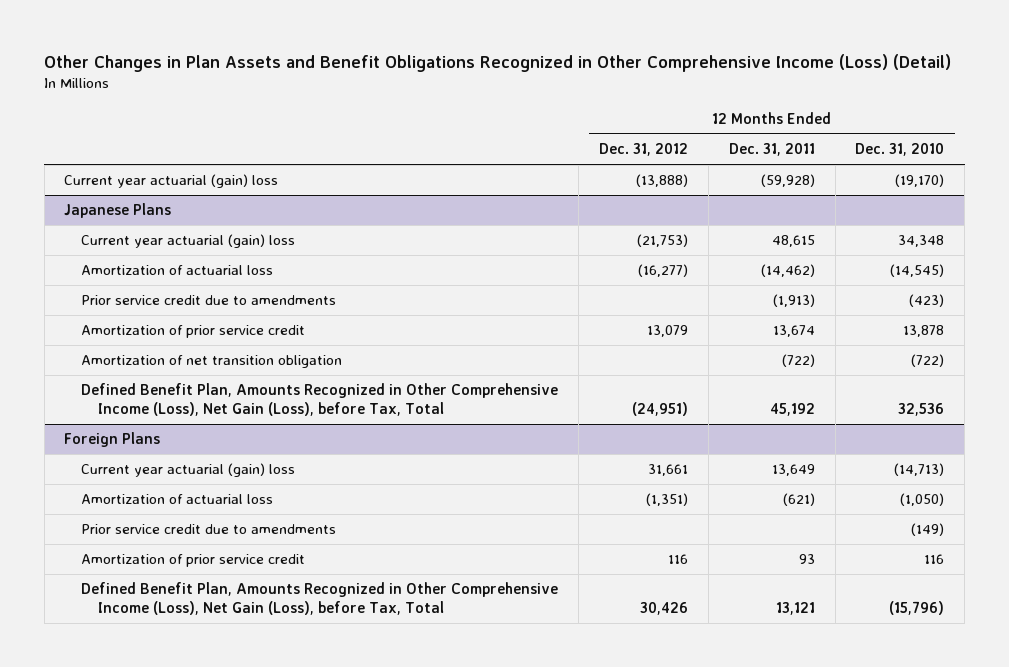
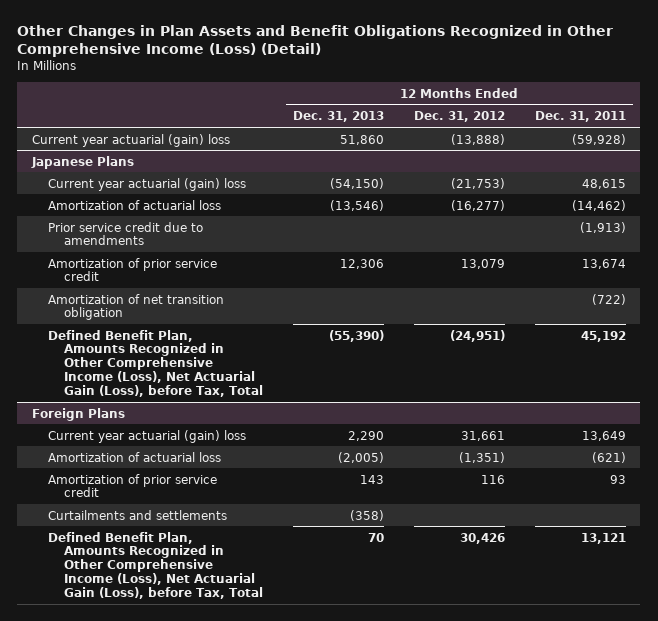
[855,143,945,157] Dec. 31, 2010 -> none
none -> [293,111,385,123] Dec. 31, 2013
[81,383,559,417] Defined Benefit Plan, Amounts Recognized in Other Comprehensive Income (Loss), Net Gain (Loss), before Tax, Total -> [48,329,264,398] Defined Benefit Plan, Amounts Recognized in Other Comprehensive Income (Loss), Net Actuarial Gain (Loss), before Tax, Total
[81,524,337,535] Prior service credit due to amendments -> none
none -> [48,509,228,520] Curtailments and settlements
[81,582,559,616] Defined Benefit Plan, Amounts Recognized in Other Comprehensive Income (Loss), Net Gain (Loss), before Tax, Total -> [48,531,264,600] Defined Benefit Plan, Amounts Recognized in Other Comprehensive Income (Loss), Net Actuarial Gain (Loss), before Tax, Total

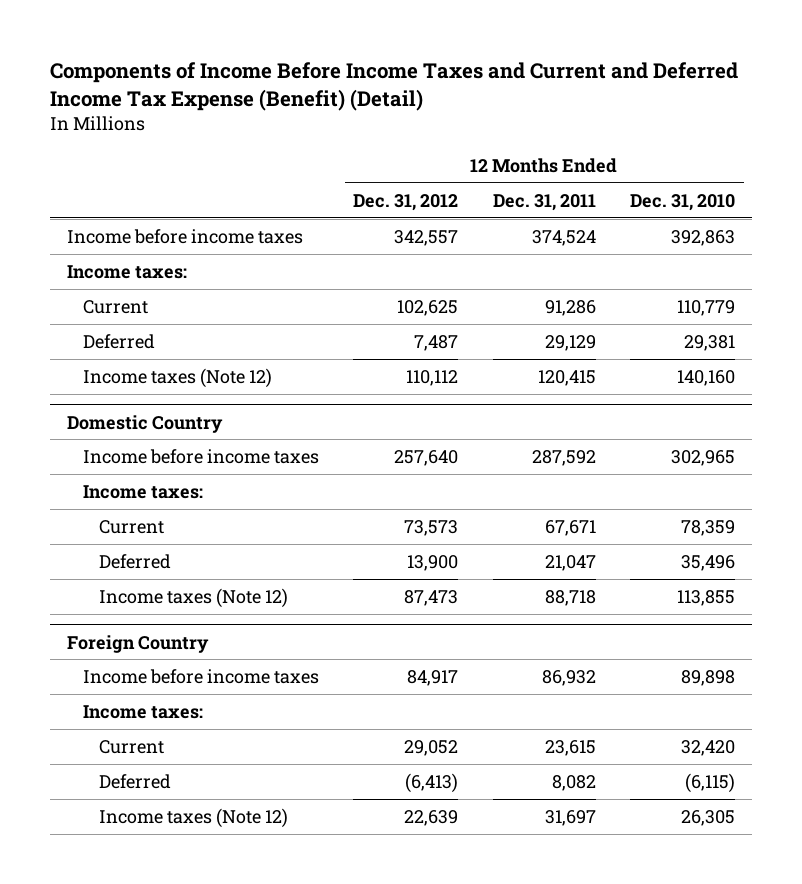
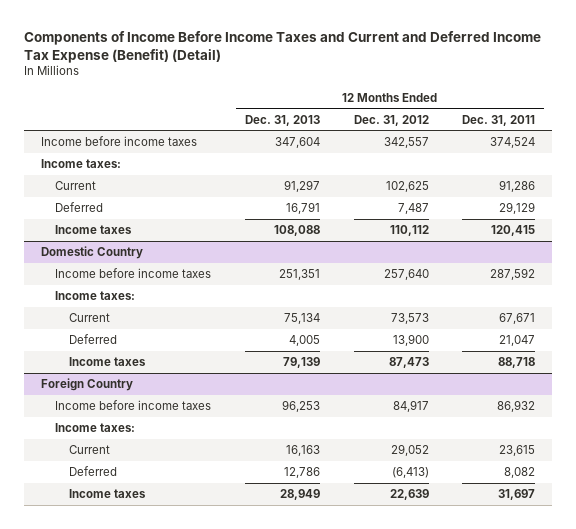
[630,193,736,211] Dec. 31, 2010 -> none
none -> [244,114,320,126] Dec. 31, 2013
[83,367,273,388] Income taxes (Note 12) -> [55,225,133,235] Income taxes
[99,587,289,608] Income taxes (Note 12) -> [69,357,147,367] Income taxes
[99,807,289,828] Income taxes (Note 12) -> [69,489,147,499] Income taxes

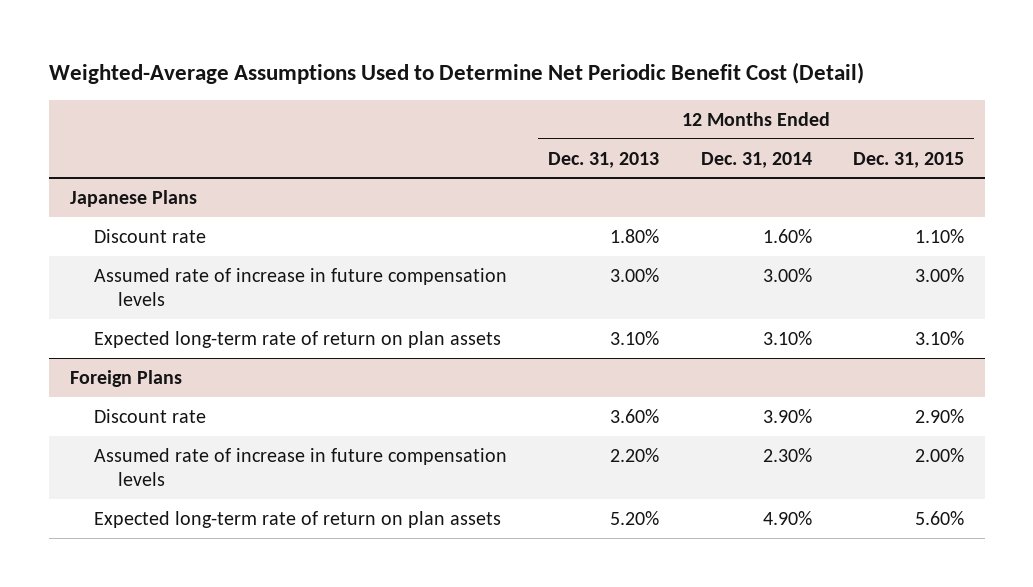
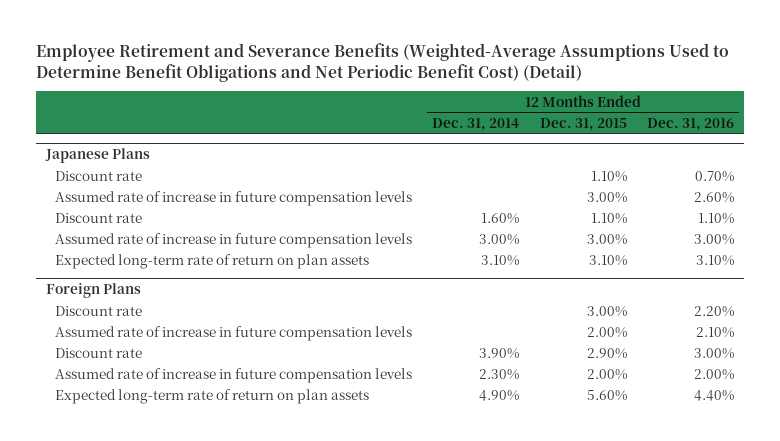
[48,62,864,85] Weighted-Average Assumptions Used to Determine Net Periodic Benefit Cost (Detail) -> [35,42,729,82] Employee Retirement and Severance Benefits (Weighted-Average Assumptions Used to Determine Benefit Obligations and Net Periodic Benefit Cost) (Detail)
[548,151,660,168] Dec. 31, 2013 -> none
none -> [647,118,735,132] Dec. 31, 2016
none -> [55,170,143,181] Discount rate
none -> [55,190,413,206] Assumed rate of increase in future compensation levels
none -> [55,305,143,316] Discount rate
none -> [55,325,413,341] Assumed rate of increase in future compensation levels

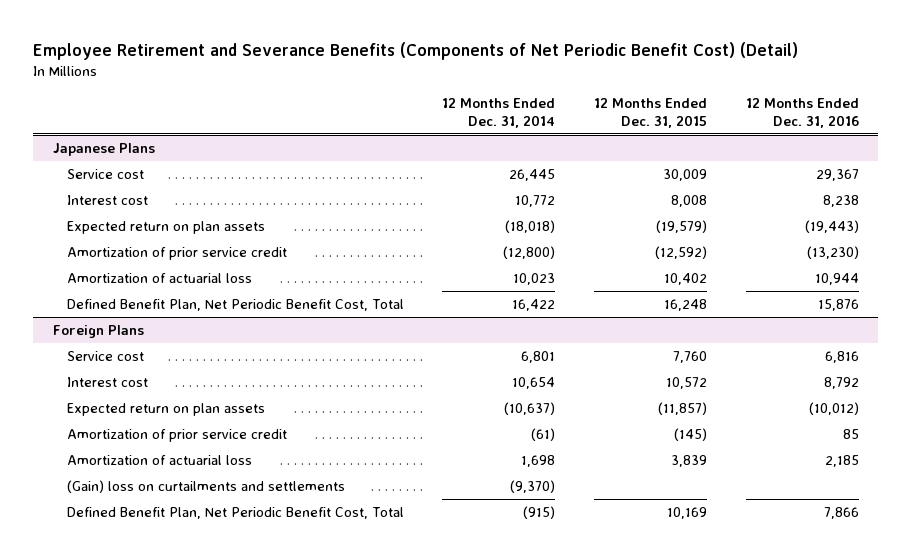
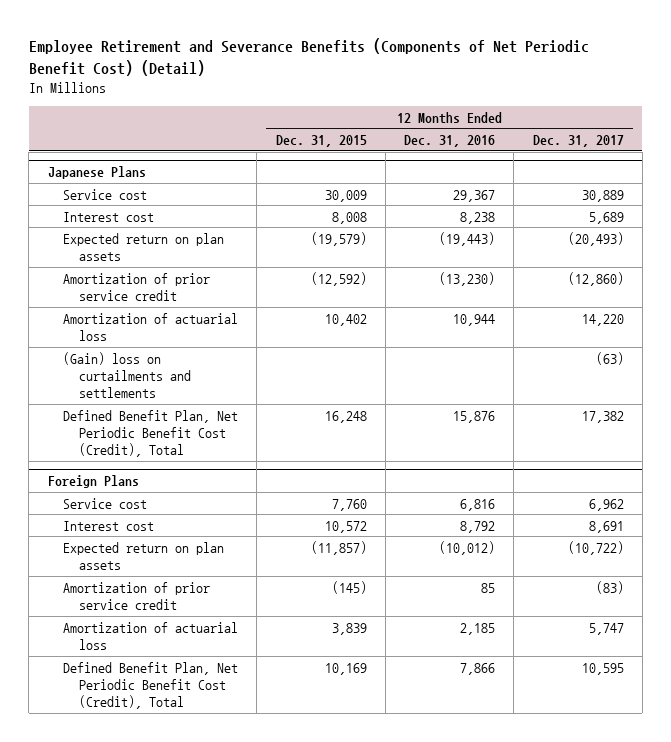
[442,98,556,128] 12 Months Ended Dec. 31, 2014 -> none
none -> [532,134,624,147] Dec. 31, 2017
none -> [63,351,191,399] (Gain) loss on curtailments and settlements
[66,298,404,311] Defined Benefit Plan, Net Periodic Benefit Cost, Total -> [63,409,239,458] Defined Benefit Plan, Net Periodic Benefit Cost (Credit), Total
[66,479,345,493] (Gain) loss on curtailments and settlements -> none
[66,506,404,519] Defined Benefit Plan, Net Periodic Benefit Cost, Total -> [63,661,239,710] Defined Benefit Plan, Net Periodic Benefit Cost (Credit), Total

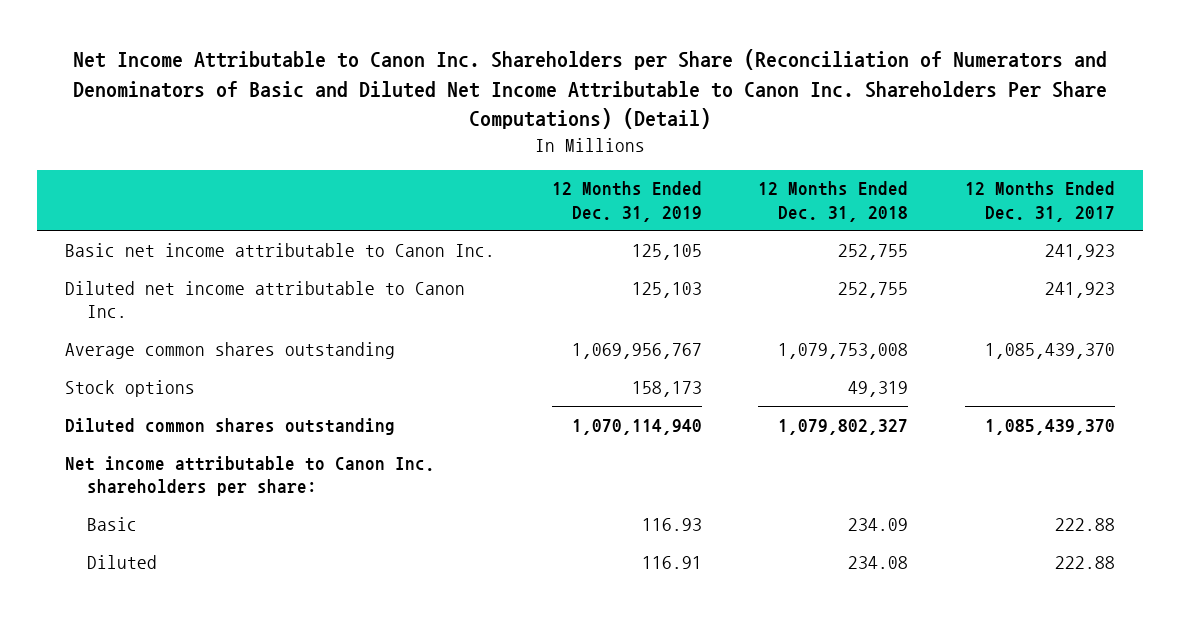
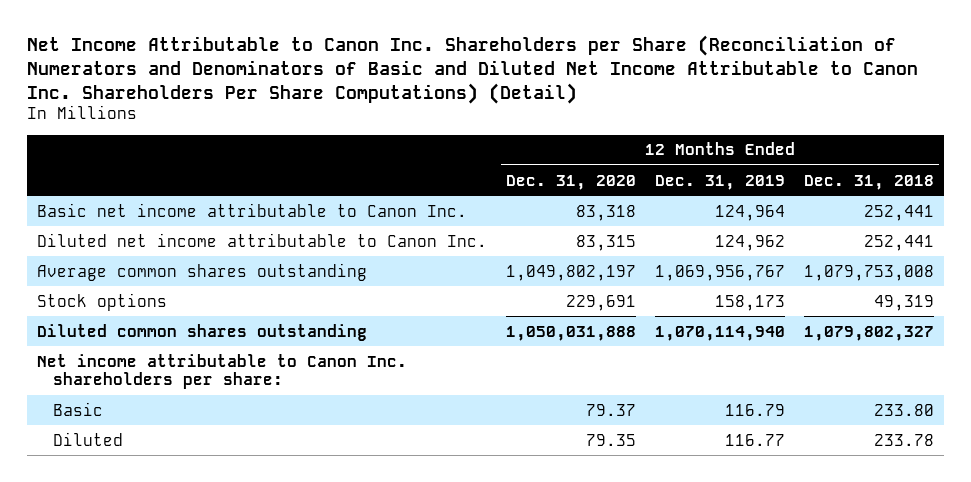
[964,181,1115,222] 12 Months Ended Dec. 31, 2017 -> none
none -> [506,174,637,190] Dec. 31, 2020
[631,243,702,260] 125,105 -> [715,204,786,221] 124,964
[838,243,909,260] 252,755 -> [864,204,935,221] 252,441
[631,281,702,298] 125,103 -> [715,234,786,251] 124,962
[838,281,909,298] 252,755 -> [864,234,935,251] 252,441
[641,517,702,531] 116.93 -> [725,403,786,416] 116.79
[848,517,909,531] 234.09 -> [874,403,935,416] 233.80
[641,555,702,569] 116.91 -> [725,433,786,446] 116.77
[848,555,909,569] 234.08 -> [874,433,935,446] 233.78

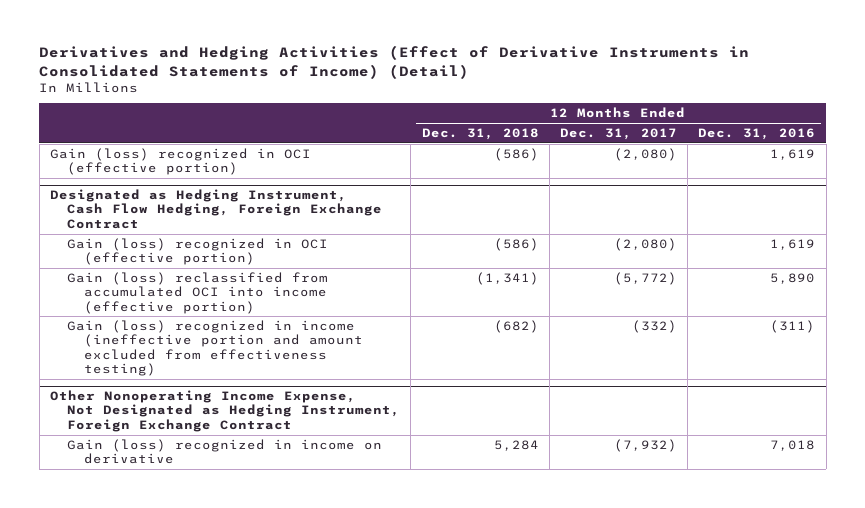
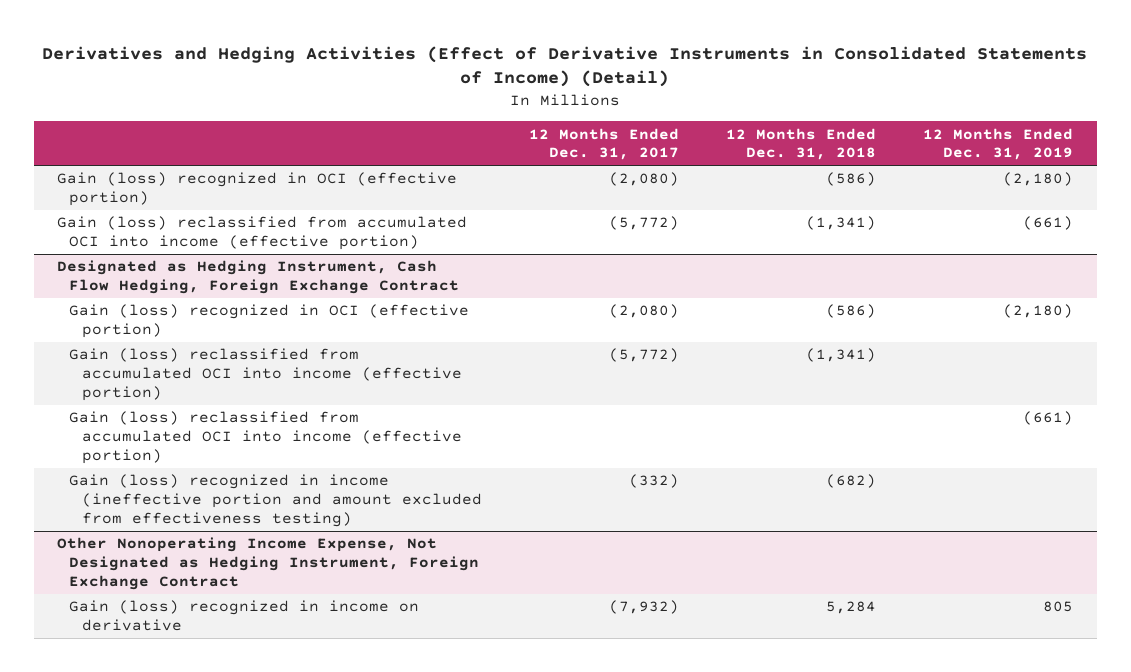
[698,128,816,141] Dec. 31, 2016 -> none
none -> [923,127,1074,161] 12 Months Ended Dec. 31, 2019
none -> [57,216,468,251] Gain (loss) reclassified from accumulated OCI into income (effective portion)
none -> [69,411,462,465] Gain (loss) reclassified from accumulated OCI into income (effective portion)

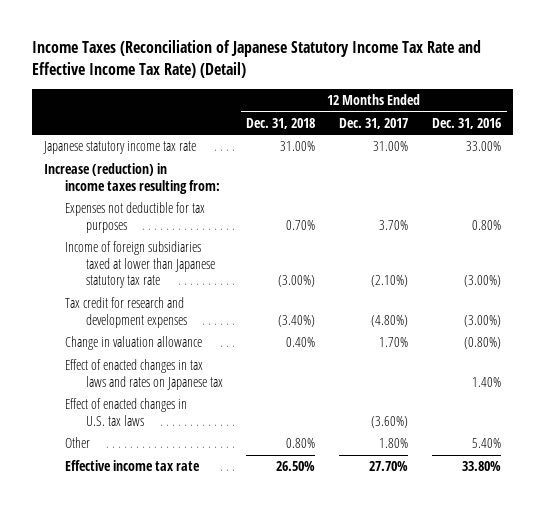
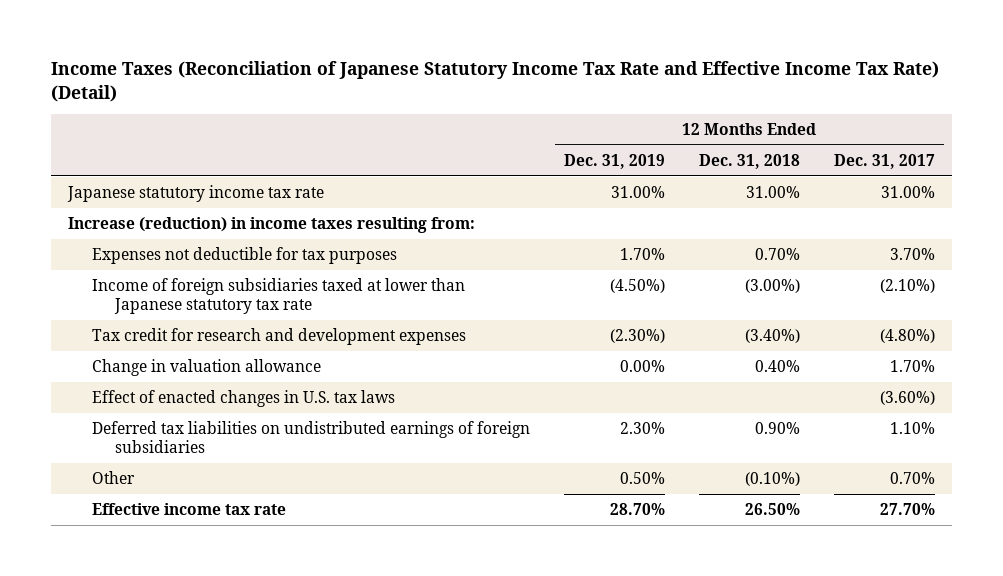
[431,117,501,129] Dec. 31, 2016 -> none
none -> [563,153,665,169] Dec. 31, 2019
[64,359,223,390] Effect of enacted changes in tax laws and rates on Japanese tax -> none
none -> [91,420,530,454] Deferred tax liabilities on undistributed earnings of foreign subsidiaries
[286,438,316,449] 0.80% -> [744,471,800,486] (0.10%)
[379,438,409,449] 1.80% -> [890,471,936,484] 0.70%

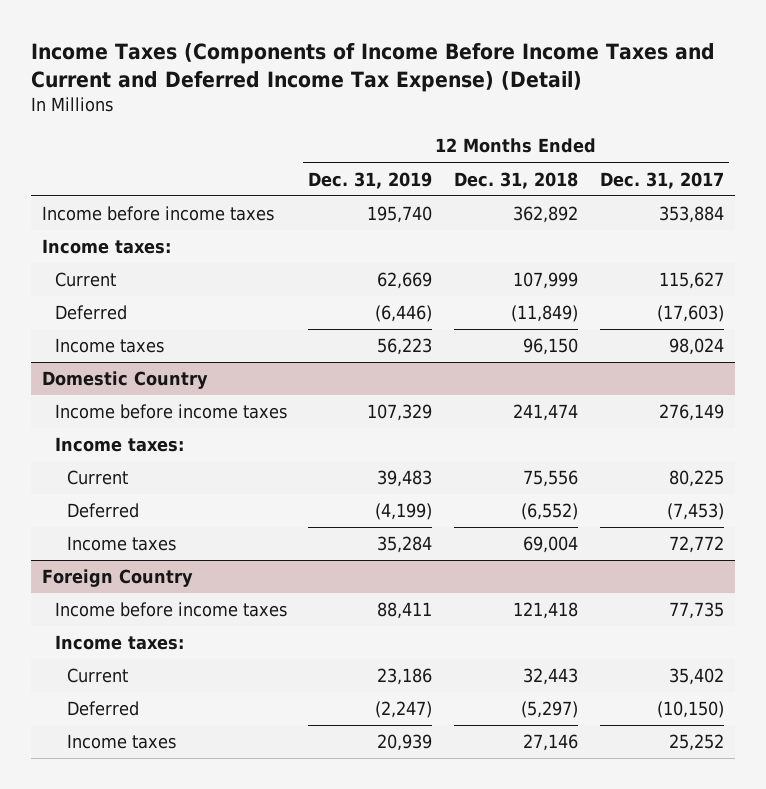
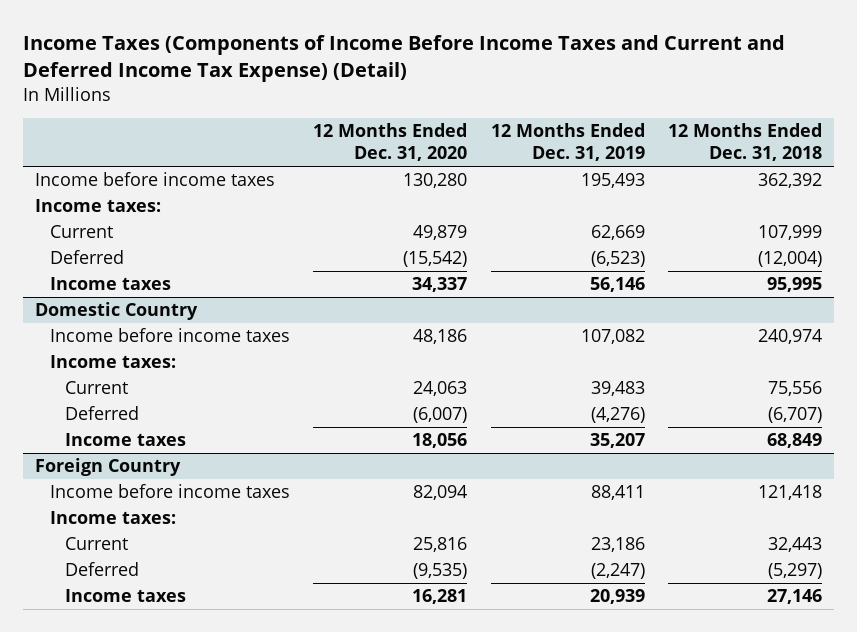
[599,171,724,189] Dec. 31, 2017 -> none
none -> [313,123,468,162] 12 Months Ended Dec. 31, 2020
[367,206,433,224] 195,740 -> [580,173,645,189] 195,493
[513,206,579,224] 362,892 -> [758,173,823,189] 362,392
[375,305,433,323] (6,446) -> [590,251,645,268] (6,523)
[511,305,579,323] (11,849) -> [758,251,823,268] (12,004)
[377,338,433,356] 56,223 -> [589,277,645,293] 56,146
[523,338,579,356] 96,150 -> [767,277,823,293] 95,995
[367,404,433,422] 107,329 -> [580,329,645,345] 107,082
[513,404,579,422] 241,474 -> [758,329,823,345] 240,974
[375,503,433,521] (4,199) -> [590,407,645,424] (4,276)
[521,503,579,521] (6,552) -> [768,407,823,424] (6,707)
[377,536,433,554] 35,284 -> [589,433,645,449] 35,207
[523,536,579,554] 69,004 -> [767,433,823,449] 68,849

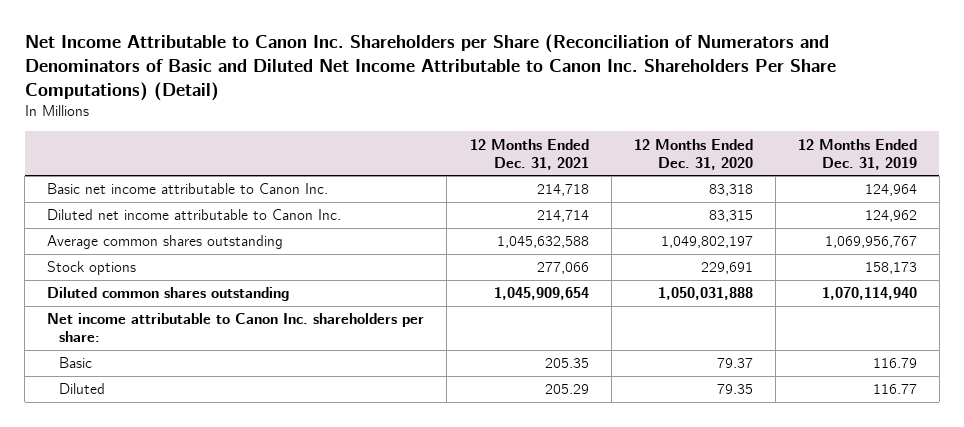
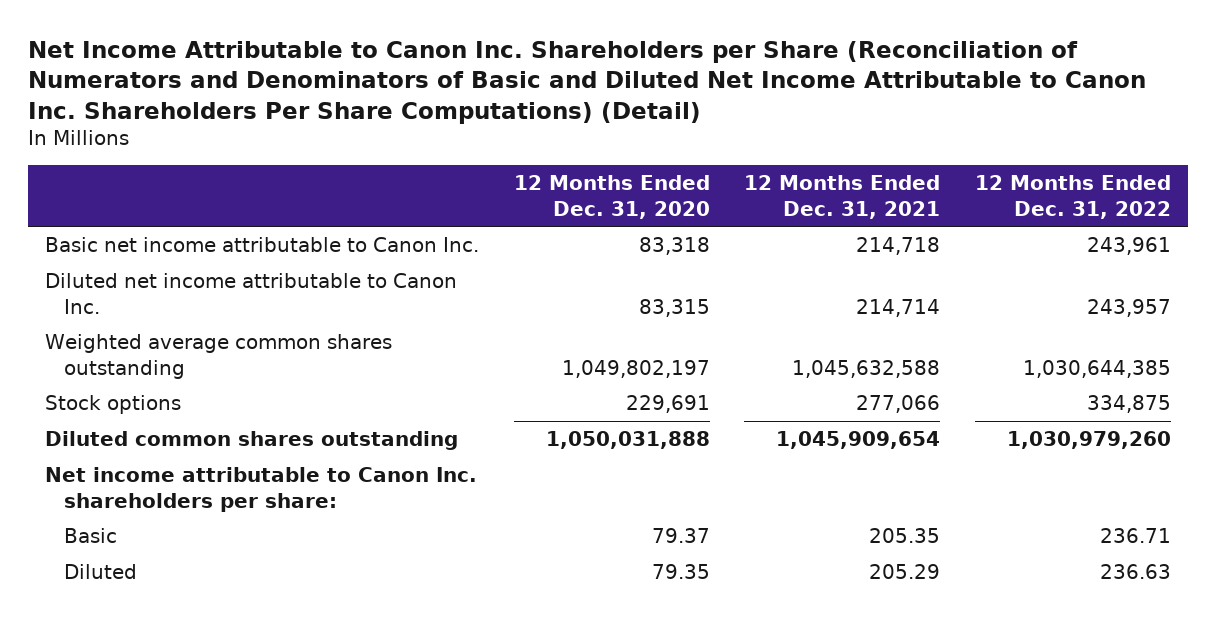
[797,138,917,170] 12 Months Ended Dec. 31, 2019 -> none
none -> [974,175,1171,219] 12 Months Ended Dec. 31, 2022
[47,235,284,250] Average common shares outstanding -> [44,334,392,379] Weighted average common shares outstanding

